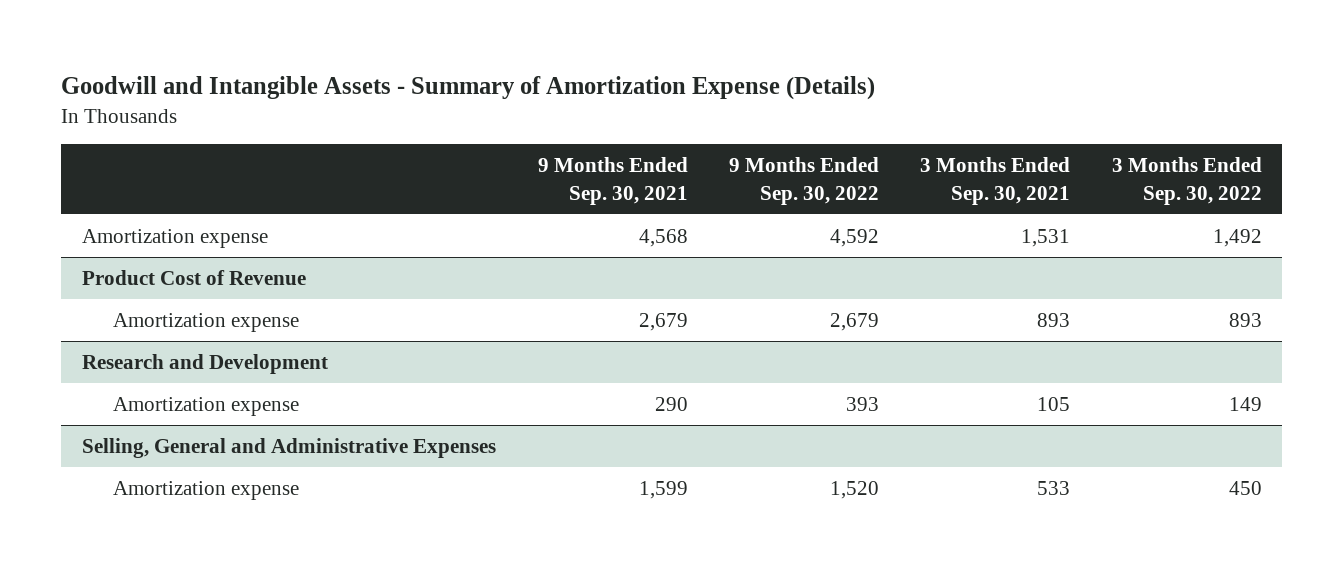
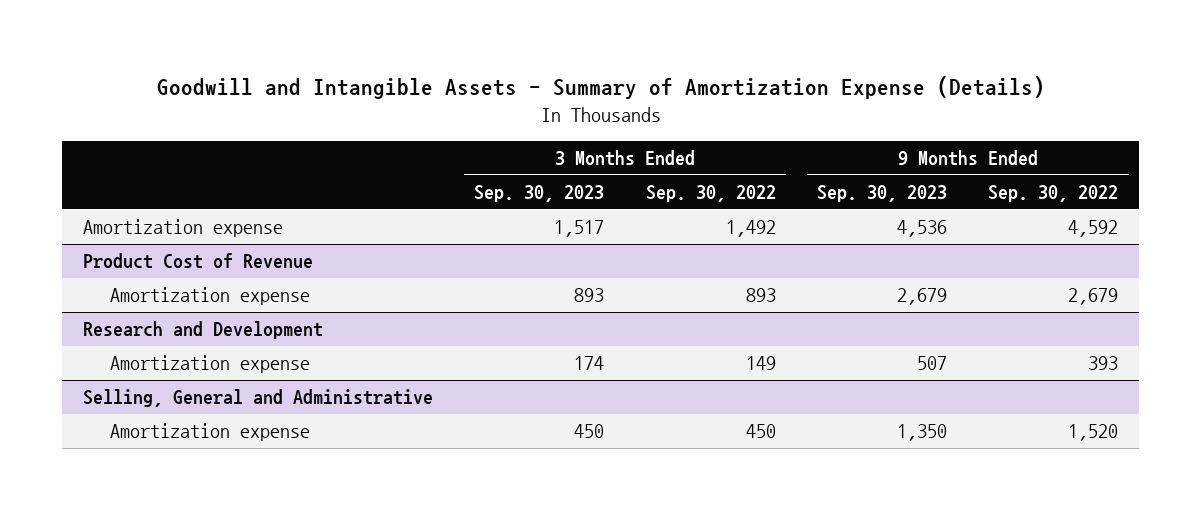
[537,157,688,205] 9 Months Ended Sep. 30, 2021 -> none
[920,157,1071,205] 3 Months Ended Sep. 30, 2021 -> none
none -> [474,185,605,203] Sep. 30, 2023
none -> [817,185,948,203] Sep. 30, 2023
[82,437,497,458] Selling, General and Administrative Expenses -> [83,389,434,408] Selling, General and Administrative

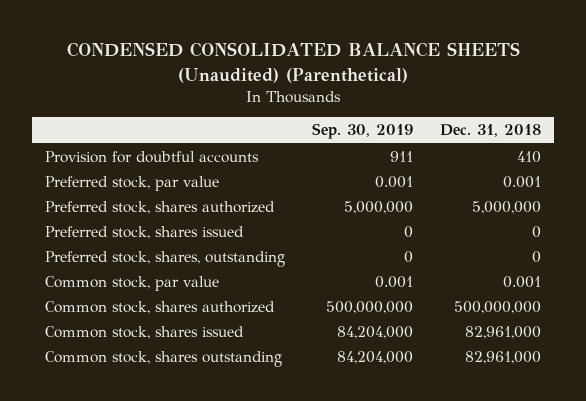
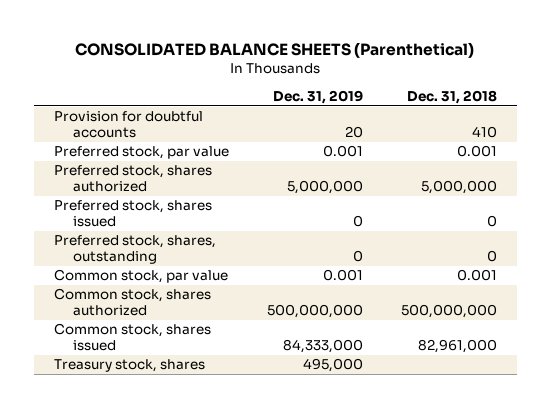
[66,42,520,83] CONDENSED CONSOLIDATED BALANCE SHEETS (Unaudited) (Parenthetical) -> [75,42,475,59] CONSOLIDATED BALANCE SHEETS (Parenthetical)
[311,123,413,140] Sep. 30, 2019 -> none
none -> [272,89,363,104] Dec. 31, 2019
[45,351,283,368] Common stock, shares outstanding -> none
none -> [53,359,205,373] Treasury stock, shares

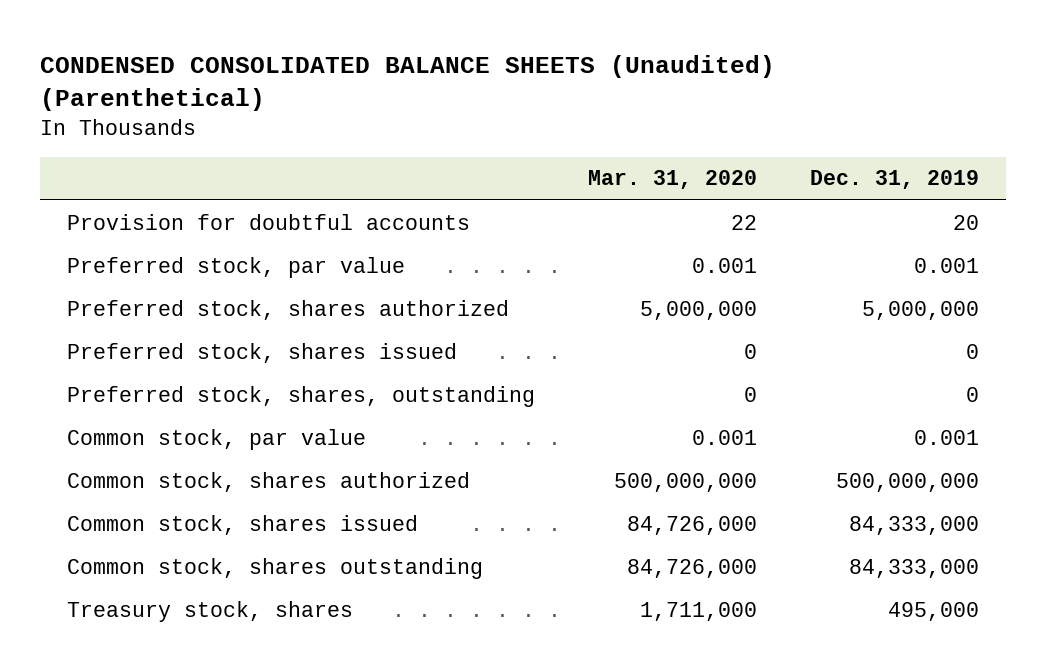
[75,42,475,59] CONSOLIDATED BALANCE SHEETS (Parenthetical) -> [40,55,776,112] CONDENSED CONSOLIDATED BALANCE SHEETS (Unaudited) (Parenthetical)
[407,89,498,104] Dec. 31, 2018 -> none
none -> [588,170,758,190] Mar. 31, 2020
none -> [66,557,483,579] Common stock, shares outstanding

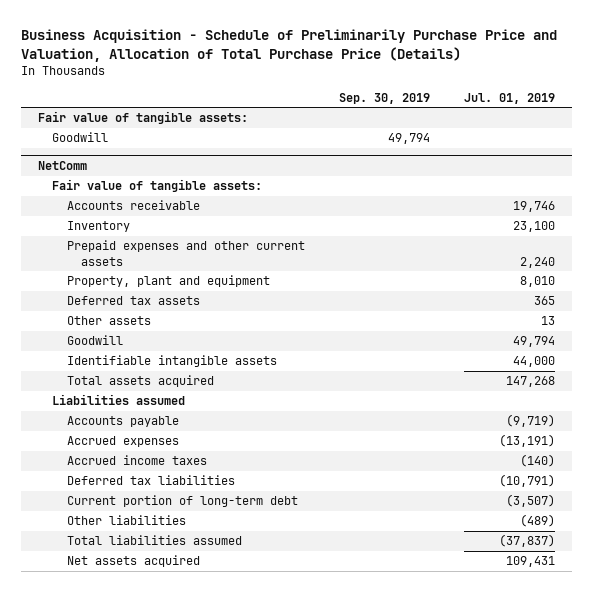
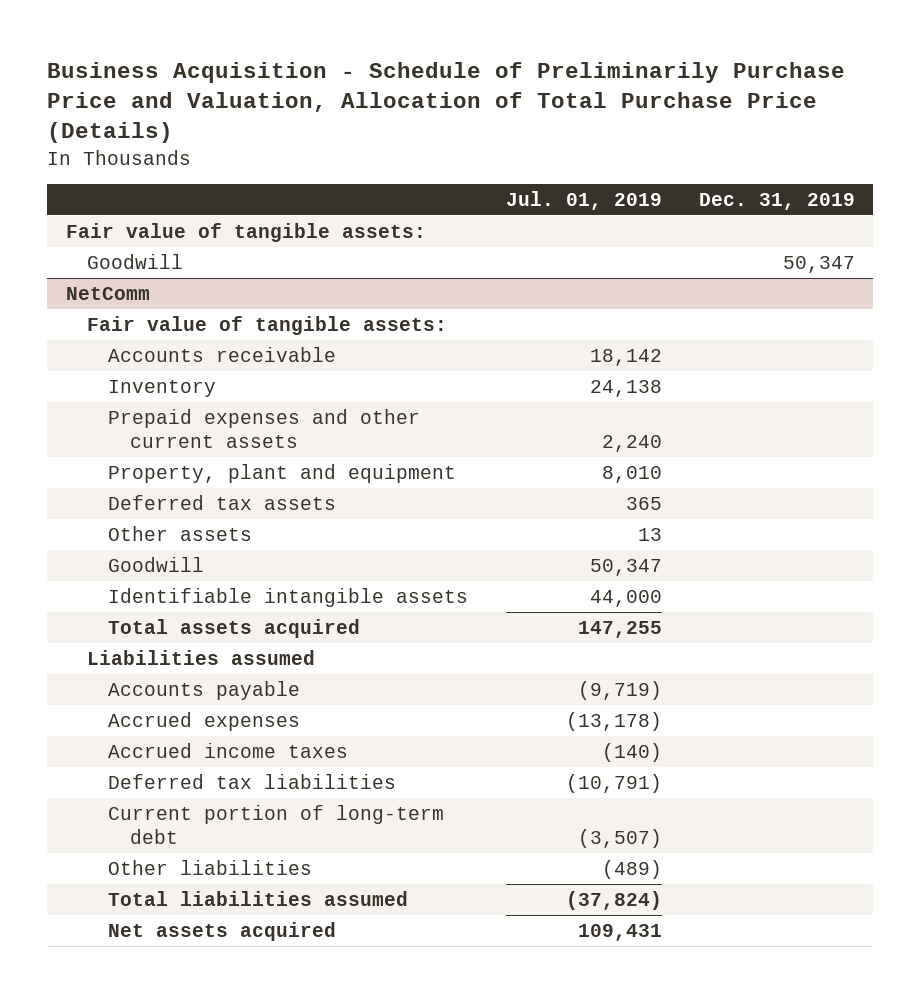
[338,92,430,104] Sep. 30, 2019 -> none
none -> [698,193,855,211] Dec. 31, 2019
[512,201,555,213] 19,746 -> [589,348,662,366] 18,142
[512,221,555,233] 23,100 -> [589,379,662,397] 24,138
[512,336,555,348] 49,794 -> [589,558,662,576] 50,347
[505,376,555,388] 147,268 -> [577,620,662,638] 147,255
[498,434,555,448] (13,191) -> [565,711,662,731] (13,178)
[498,534,555,548] (37,837) -> [565,890,662,910] (37,824)

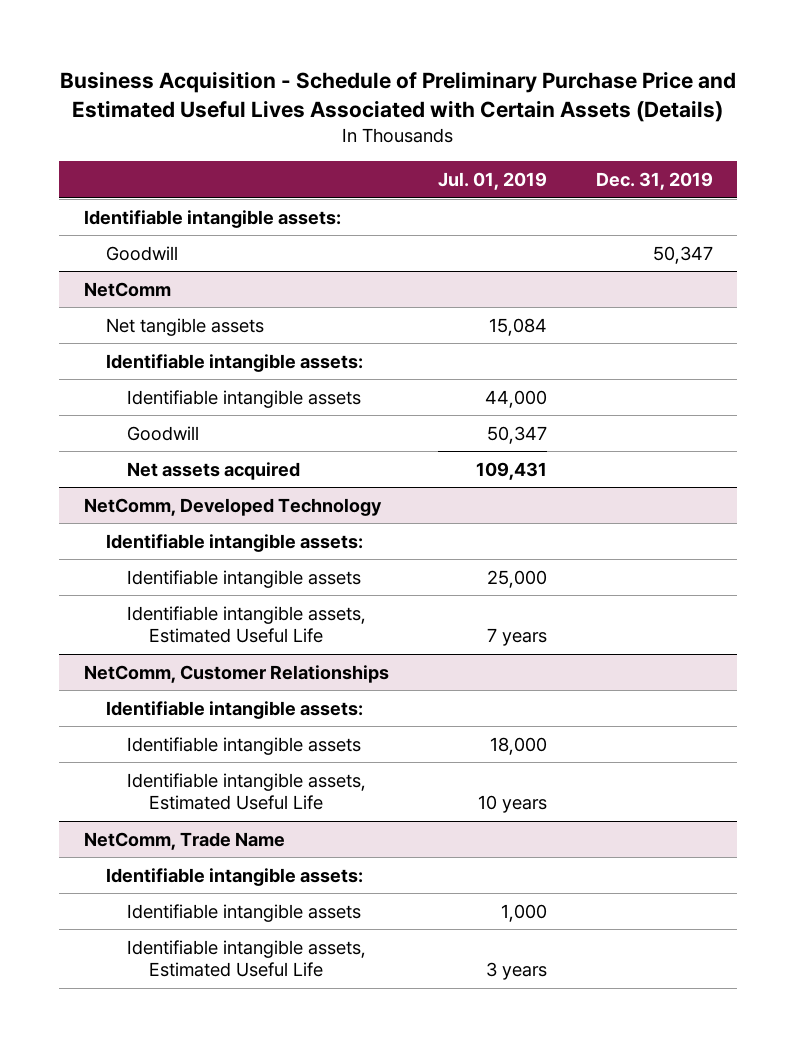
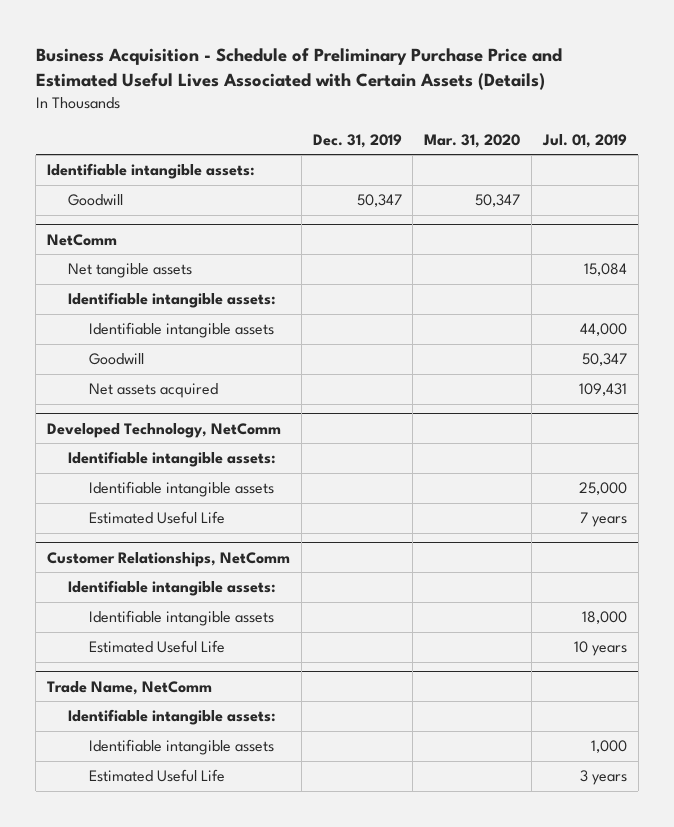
none -> [424,133,521,148] Mar. 31, 2020
[83,497,382,516] NetComm, Developed Technology -> [47,422,282,438] Developed Technology, NetComm
[127,605,367,644] Identifiable intangible assets, Estimated Useful Life -> [88,511,225,525] Estimated Useful Life
[83,664,389,683] NetComm, Customer Relationships -> [47,551,291,567] Customer Relationships, NetComm
[127,772,367,811] Identifiable intangible assets, Estimated Useful Life -> [88,640,225,654] Estimated Useful Life
[83,831,285,850] NetComm, Trade Name -> [47,680,213,695] Trade Name, NetComm
[127,939,367,978] Identifiable intangible assets, Estimated Useful Life -> [88,769,225,783] Estimated Useful Life

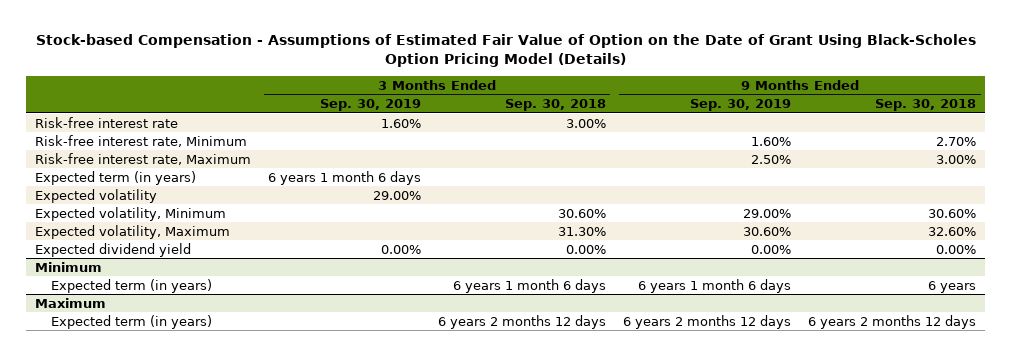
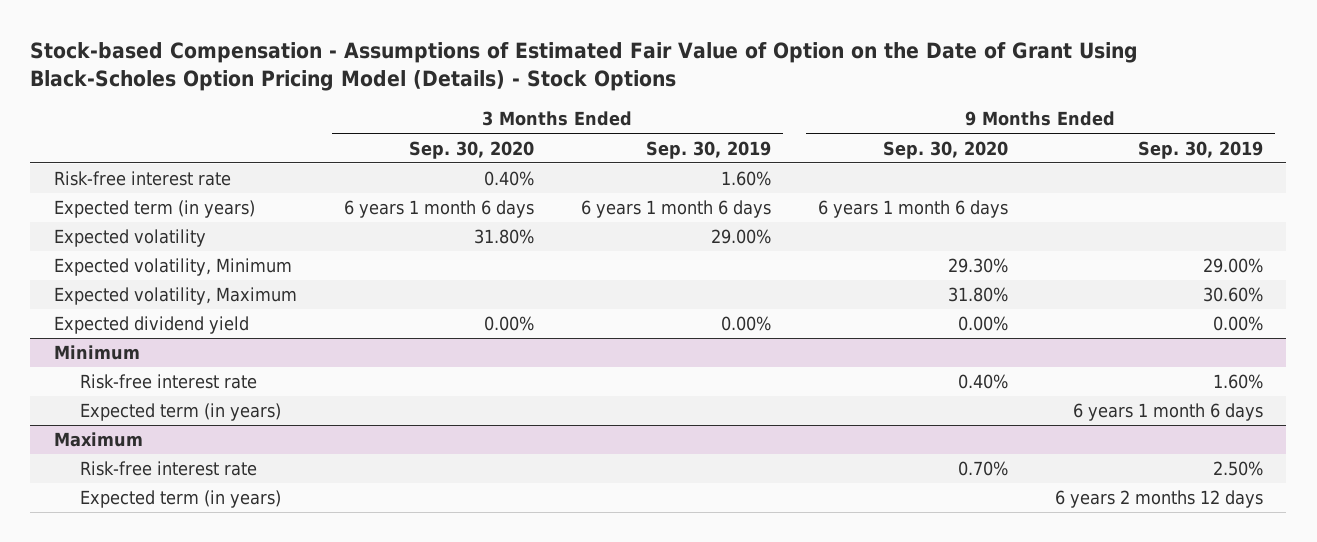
[35,34,976,68] Stock-based Compensation - Assumptions of Estimated Fair Value of Option on the Date of Grant Using Black-Scholes Option Pricing Model (Details) -> [30,42,1139,92] Stock-based Compensation - Assumptions of Estimated Fair Value of Option on the Date of Grant Using Black-Scholes Option Pricing Model (Details) - Stock Options
[505,99,607,112] Sep. 30, 2018 -> none
[875,99,977,112] Sep. 30, 2018 -> none
none -> [408,140,534,159] Sep. 30, 2020
none -> [882,140,1008,159] Sep. 30, 2020
[34,134,247,147] Risk-free interest rate, Minimum -> none
[34,152,251,165] Risk-free interest rate, Maximum -> none
none -> [79,374,257,390] Risk-free interest rate
none -> [79,461,257,477] Risk-free interest rate

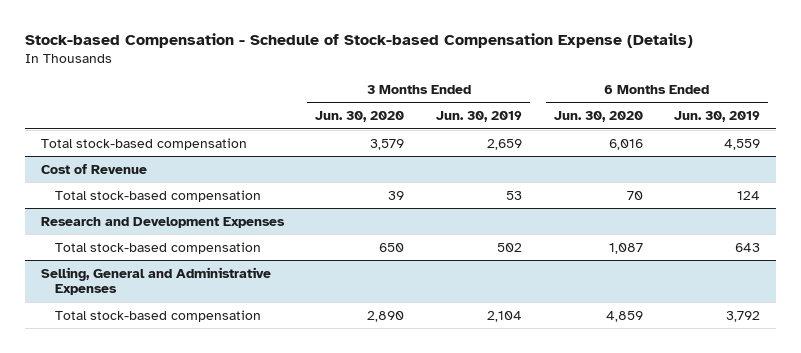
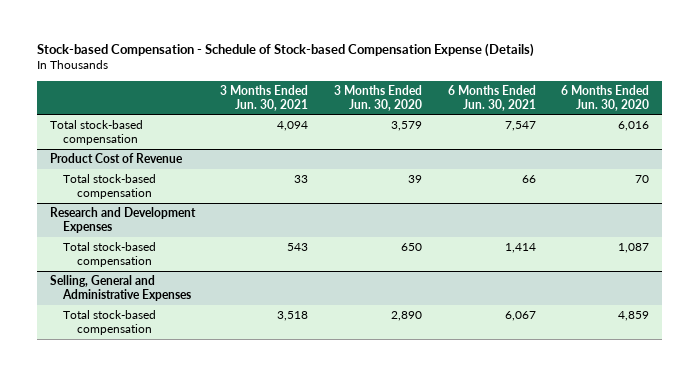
[435,111,522,123] Jun. 30, 2019 -> none
[674,111,761,123] Jun. 30, 2019 -> none
none -> [220,84,309,111] 3 Months Ended Jun. 30, 2021
none -> [447,84,536,111] 6 Months Ended Jun. 30, 2021
[40,163,147,174] Cost of Revenue -> [49,152,183,163] Product Cost of Revenue

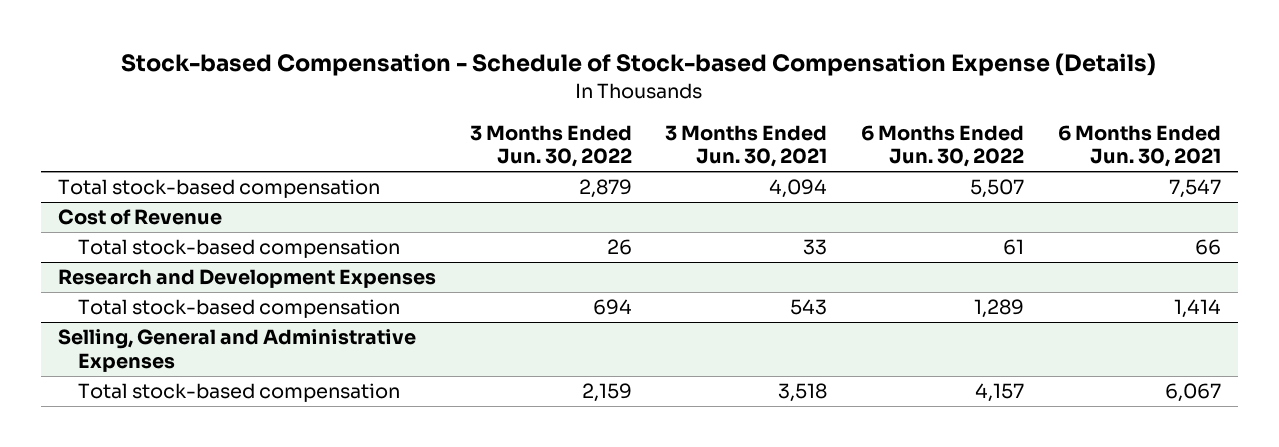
[333,84,422,111] 3 Months Ended Jun. 30, 2020 -> none
[561,84,650,111] 6 Months Ended Jun. 30, 2020 -> none
none -> [469,124,632,168] 3 Months Ended Jun. 30, 2022
none -> [861,124,1025,168] 6 Months Ended Jun. 30, 2022
[49,152,183,163] Product Cost of Revenue -> [57,209,222,226] Cost of Revenue

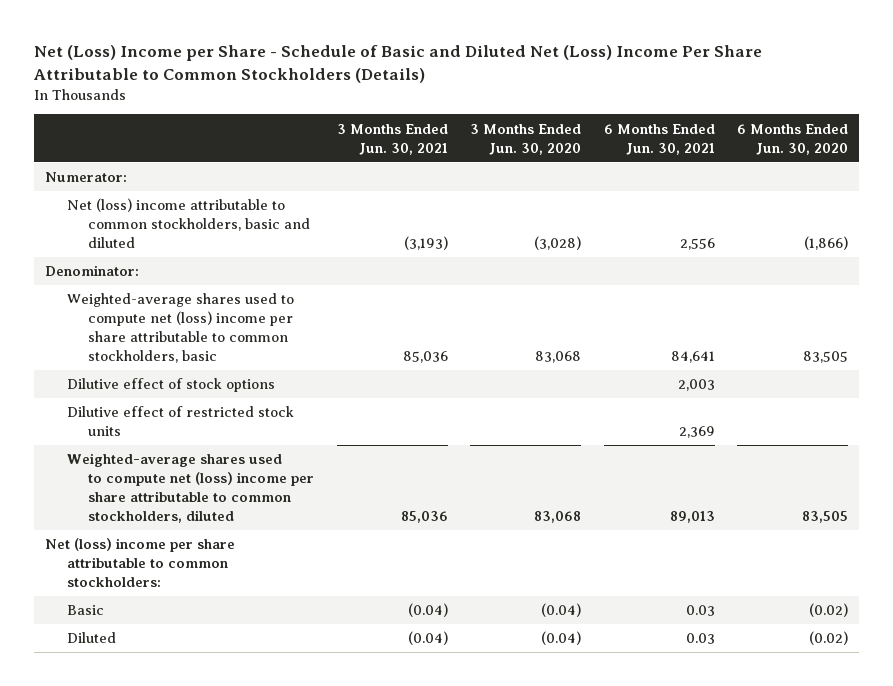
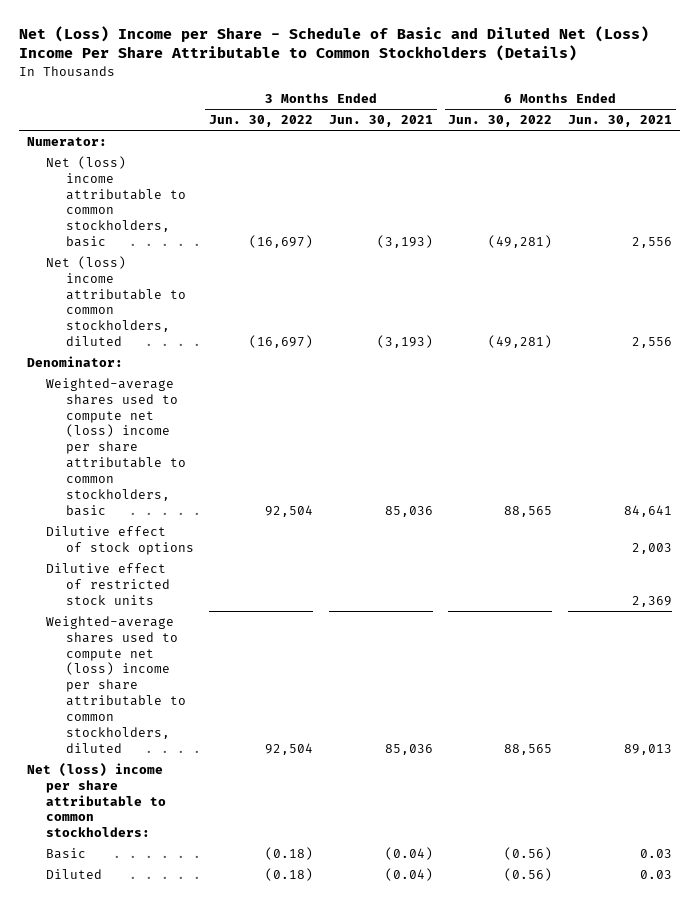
[470,123,582,155] 3 Months Ended Jun. 30, 2020 -> none
[737,123,849,155] 6 Months Ended Jun. 30, 2020 -> none
none -> [209,115,314,128] Jun. 30, 2022
none -> [448,115,553,128] Jun. 30, 2022
none -> [46,155,186,248] Net (loss) income attributable to common stockholders, basic
[66,198,311,249] Net (loss) income attributable to common stockholders, basic and diluted -> [46,255,186,347] Net (loss) income attributable to common stockholders, diluted

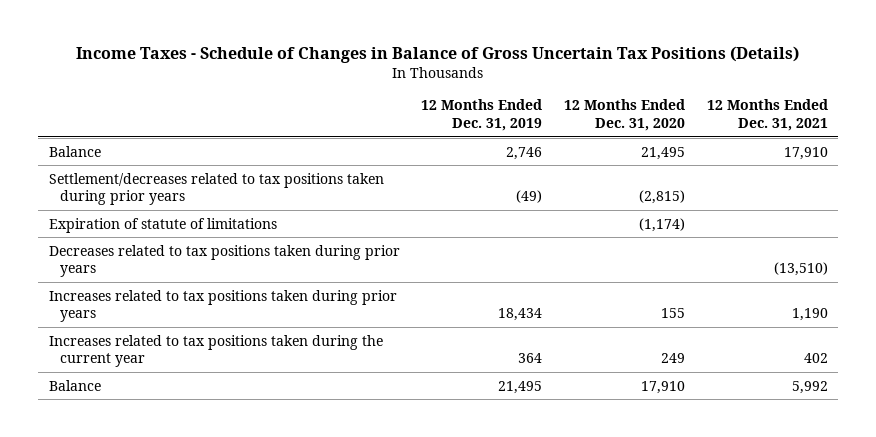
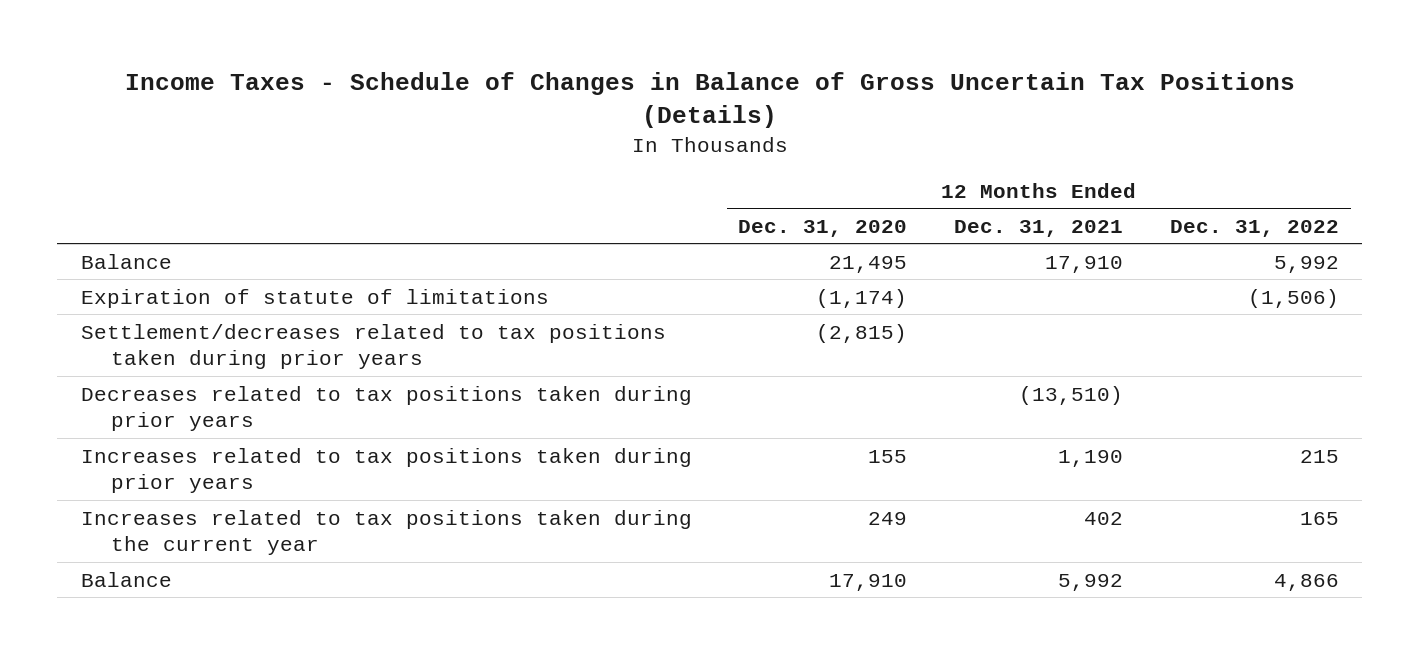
[421,99,543,132] 12 Months Ended Dec. 31, 2019 -> none
none -> [1169,219,1339,237] Dec. 31, 2022
[48,172,384,206] Settlement/decreases related to tax positions taken during prior years -> [80,323,666,369] Settlement/decreases related to tax positions taken during prior years

